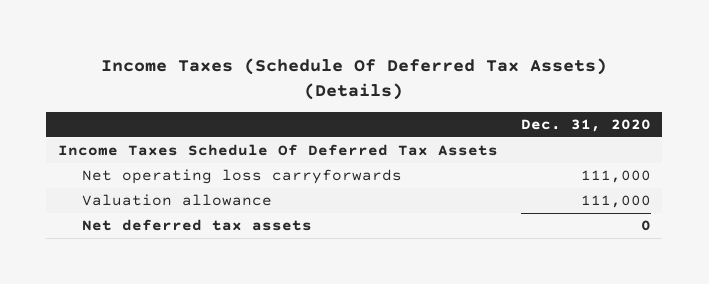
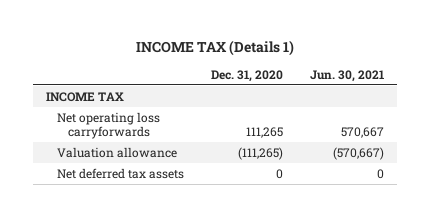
[101,58,608,100] Income Taxes (Schedule Of Deferred Tax Assets) (Details) -> [135,40,294,57] INCOME TAX (Details 1)
none -> [309,69,384,82] Jun. 30, 2021
[57,144,498,157] Income Taxes Schedule Of Deferred Tax Assets -> none
none -> [46,91,125,102] INCOME TAX
[580,170,651,184] 111,000 -> [245,126,283,138] 111,265
[580,195,651,209] 111,000 -> [237,146,283,160] (111,265)

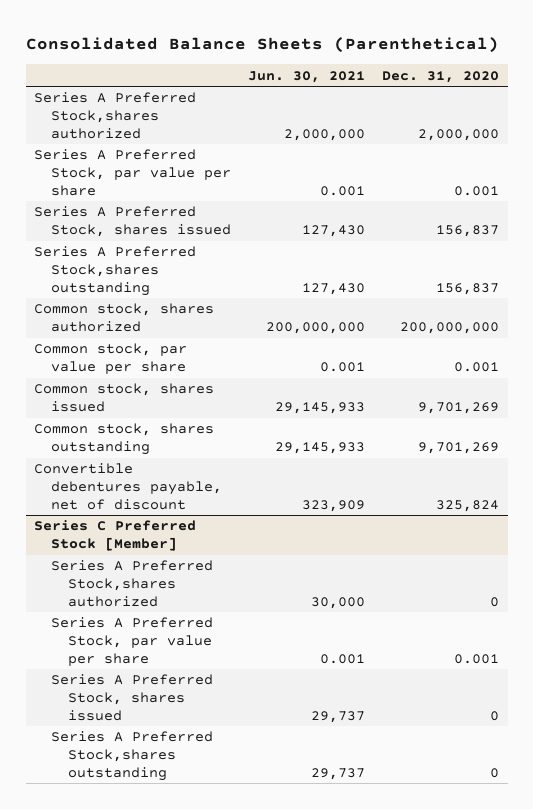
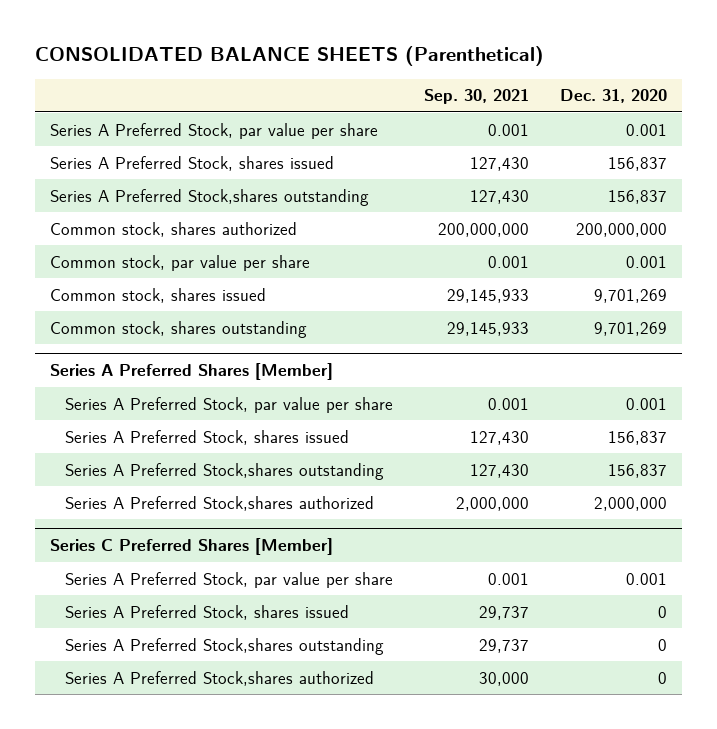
[25,37,499,54] Consolidated Balance Sheets (Parenthetical) -> [34,46,544,67] CONSOLIDATED BALANCE SHEETS (Parenthetical)
[248,70,366,83] Jun. 30, 2021 -> none
none -> [423,89,529,105] Sep. 30, 2021
[34,92,197,139] Series A Preferred Stock,shares authorized -> none
[34,463,222,510] Convertible debentures payable, net of discount -> none
[34,520,197,552] Series C Preferred Stock [Member] -> none
[50,560,213,607] Series A Preferred Stock,shares authorized -> none
none -> [49,363,333,381] Series A Preferred Shares [Member]
none -> [65,429,350,445] Series A Preferred Stock, shares issued
none -> [65,462,385,480] Series A Preferred Stock,shares outstanding
none -> [65,495,375,511] Series A Preferred Stock,shares authorized
none -> [49,538,333,556] Series C Preferred Shares [Member]
none -> [65,571,394,588] Series A Preferred Stock, par value per share
none -> [65,670,375,686] Series A Preferred Stock,shares authorized

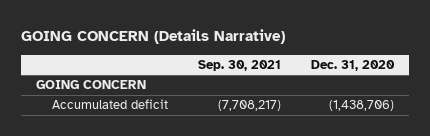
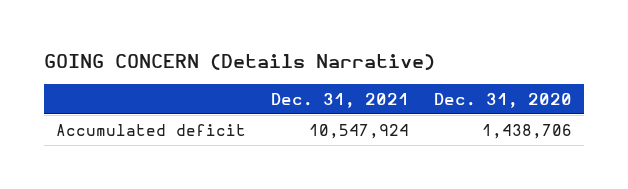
[197,59,281,71] Sep. 30, 2021 -> none
none -> [271,92,410,108] Dec. 31, 2021
[36,80,147,90] GOING CONCERN -> none
[329,100,395,112] (1,438,706) -> [481,123,572,139] 1,438,706

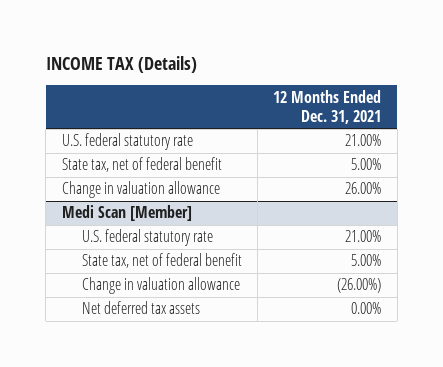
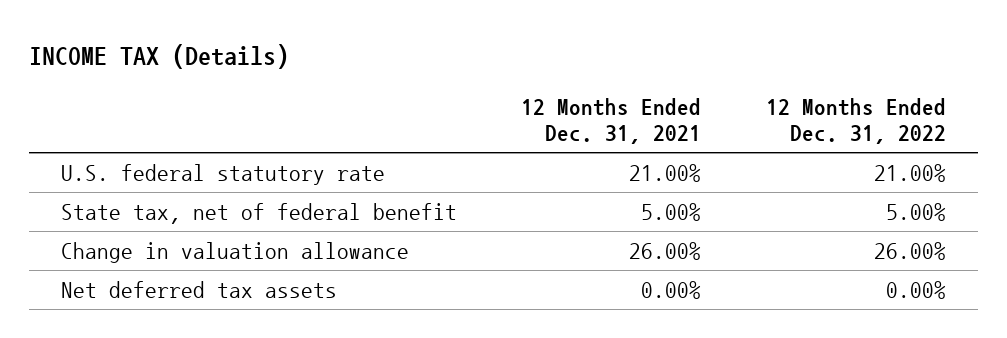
none -> [765,97,946,145] 12 Months Ended Dec. 31, 2022
[61,205,192,222] Medi Scan [Member] -> none
[81,229,213,247] U.S. federal statutory rate -> none
[81,253,242,269] State tax, net of federal benefit -> none
[81,277,240,295] Change in valuation allowance -> none

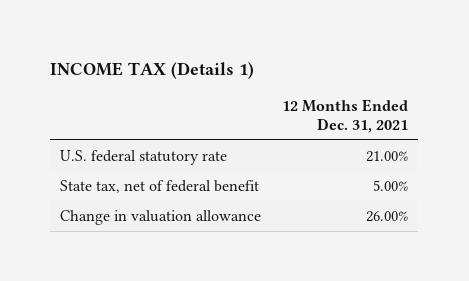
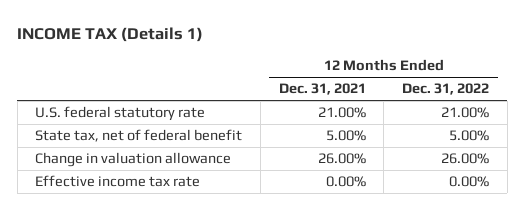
none -> [401,83,489,96] Dec. 31, 2022
none -> [35,175,201,188] Effective income tax rate

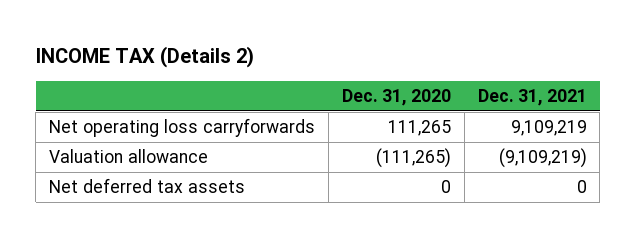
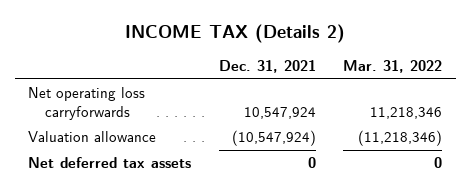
[341,88,451,106] Dec. 31, 2020 -> none
none -> [343,60,443,74] Mar. 31, 2022
[510,120,587,137] 9,109,219 -> [243,106,316,119] 10,547,924
[498,148,587,169] (9,109,219) -> [231,130,316,147] (10,547,924)

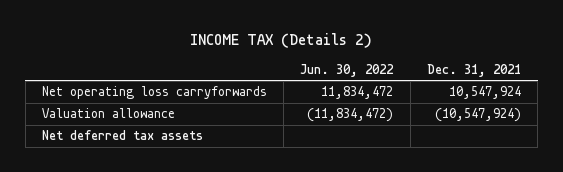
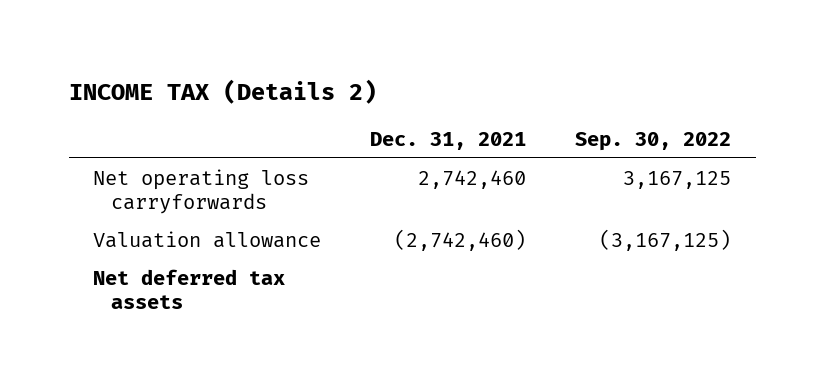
[300,63,395,77] Jun. 30, 2022 -> none
none -> [575,131,732,151] Sep. 30, 2022
[448,86,521,100] 10,547,924 -> [418,169,527,189] 2,742,460
[434,108,521,123] (10,547,924) -> [394,228,527,251] (2,742,460)

